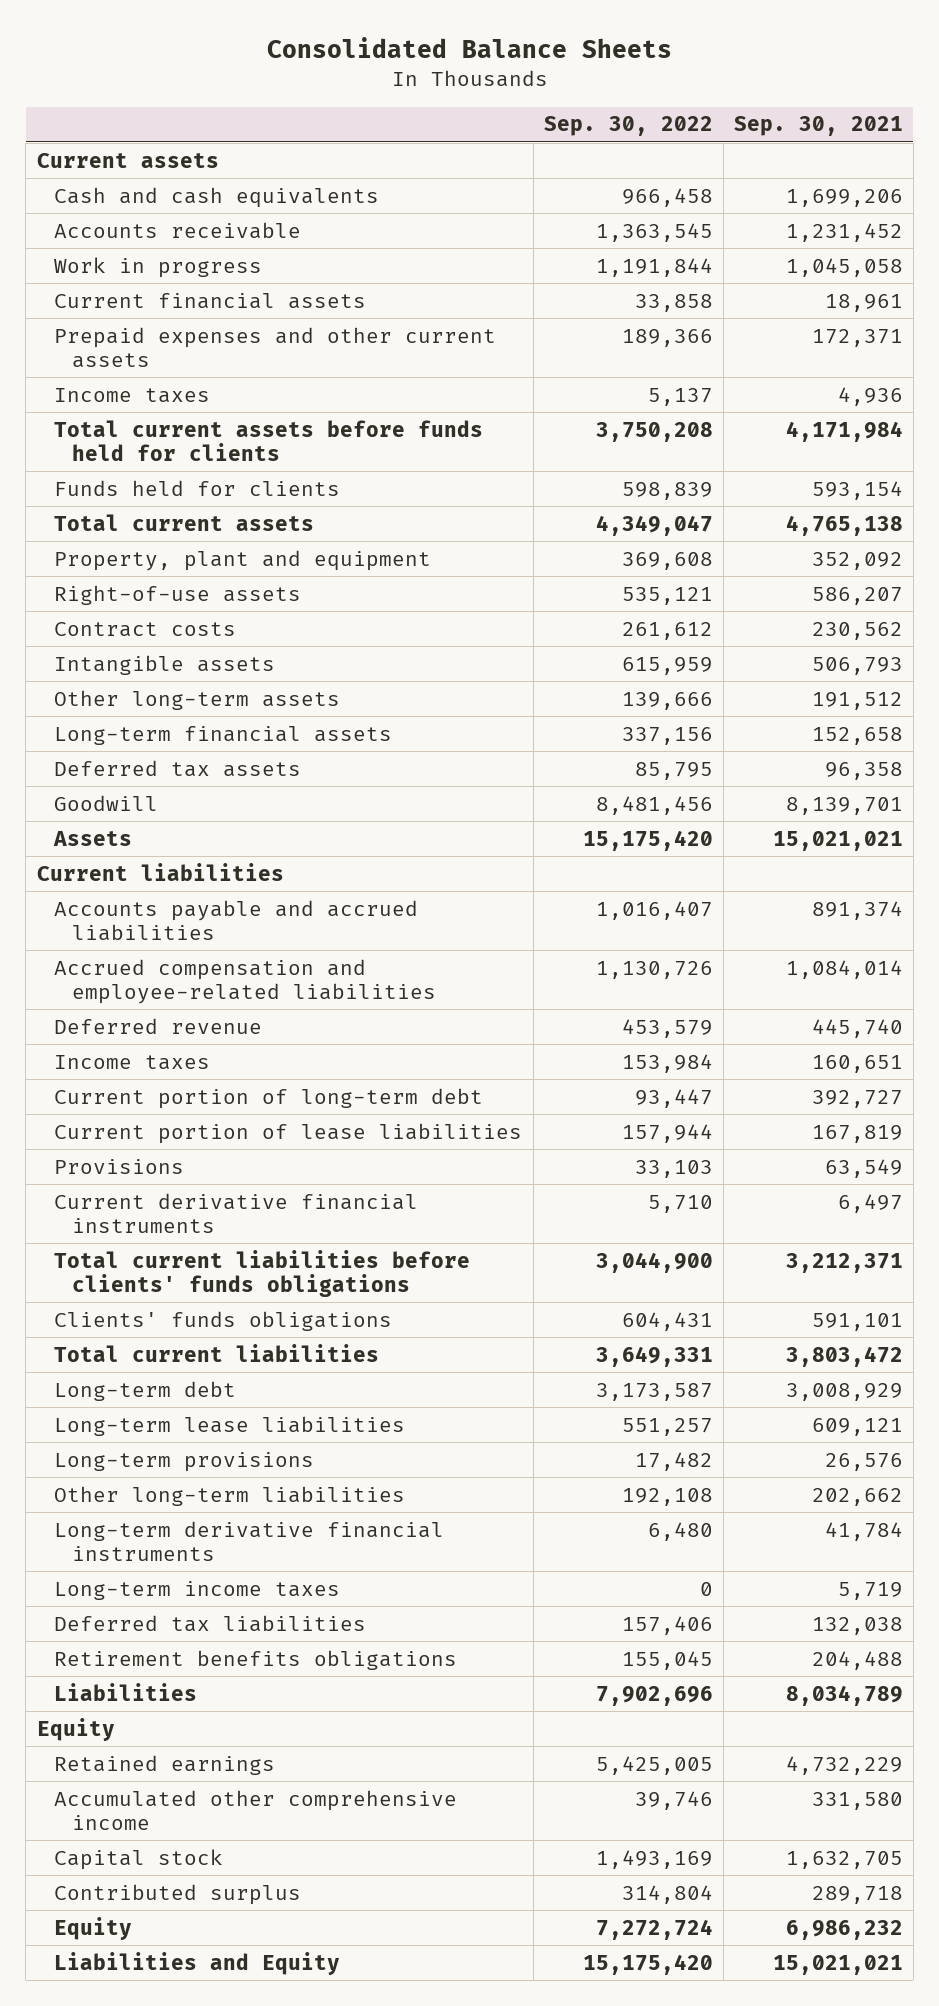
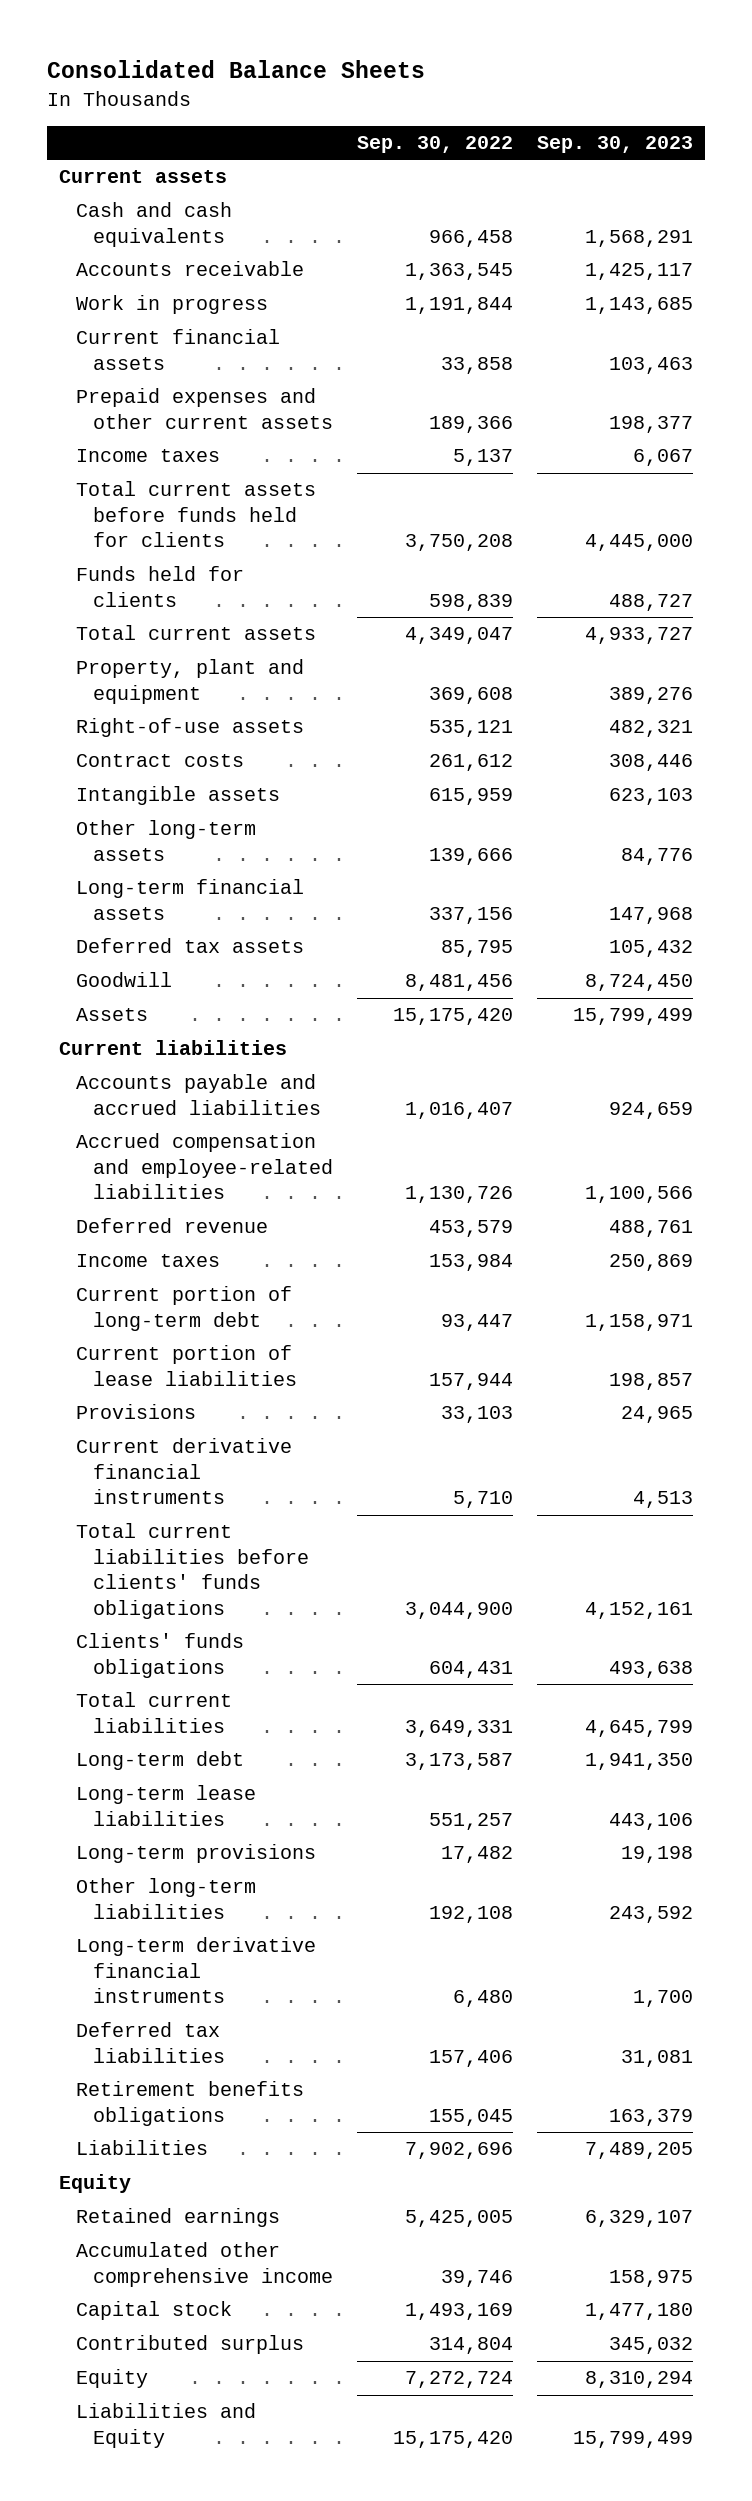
[733,116,903,137] Sep. 30, 2021 -> none
none -> [536,136,693,154] Sep. 30, 2023
[54,1580,341,1600] Long-term income taxes -> none

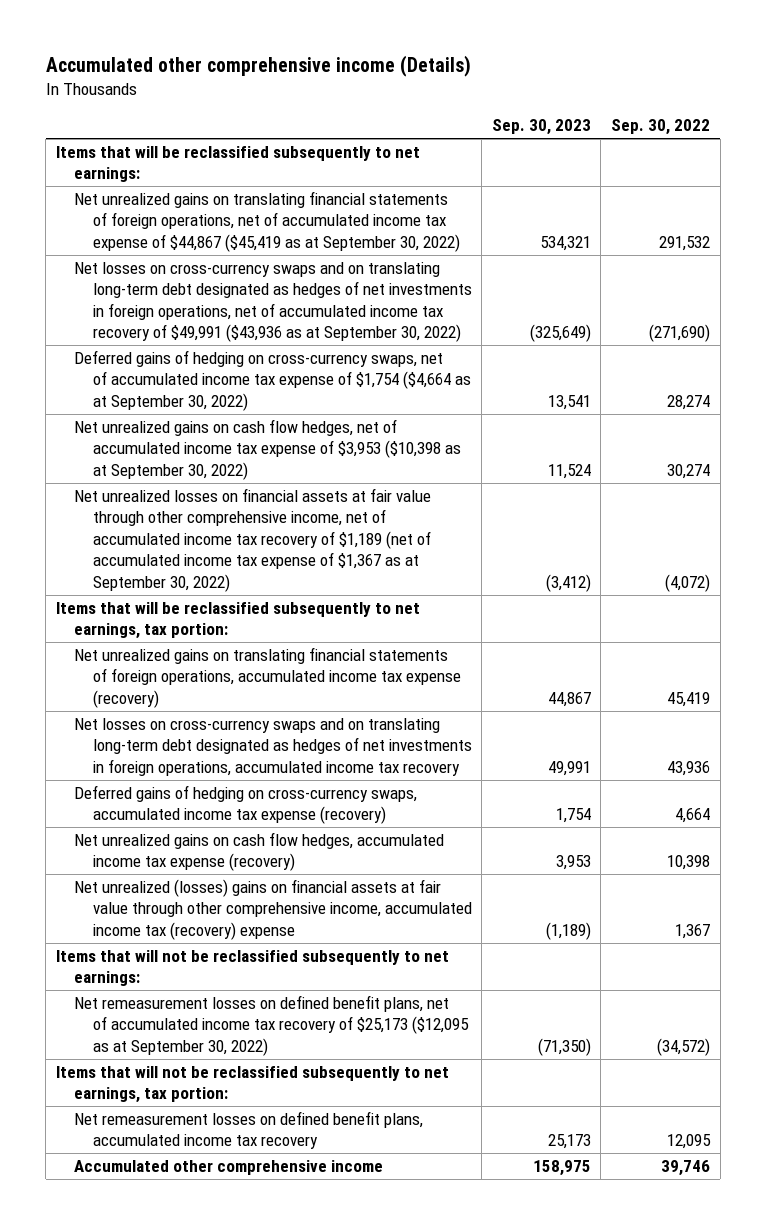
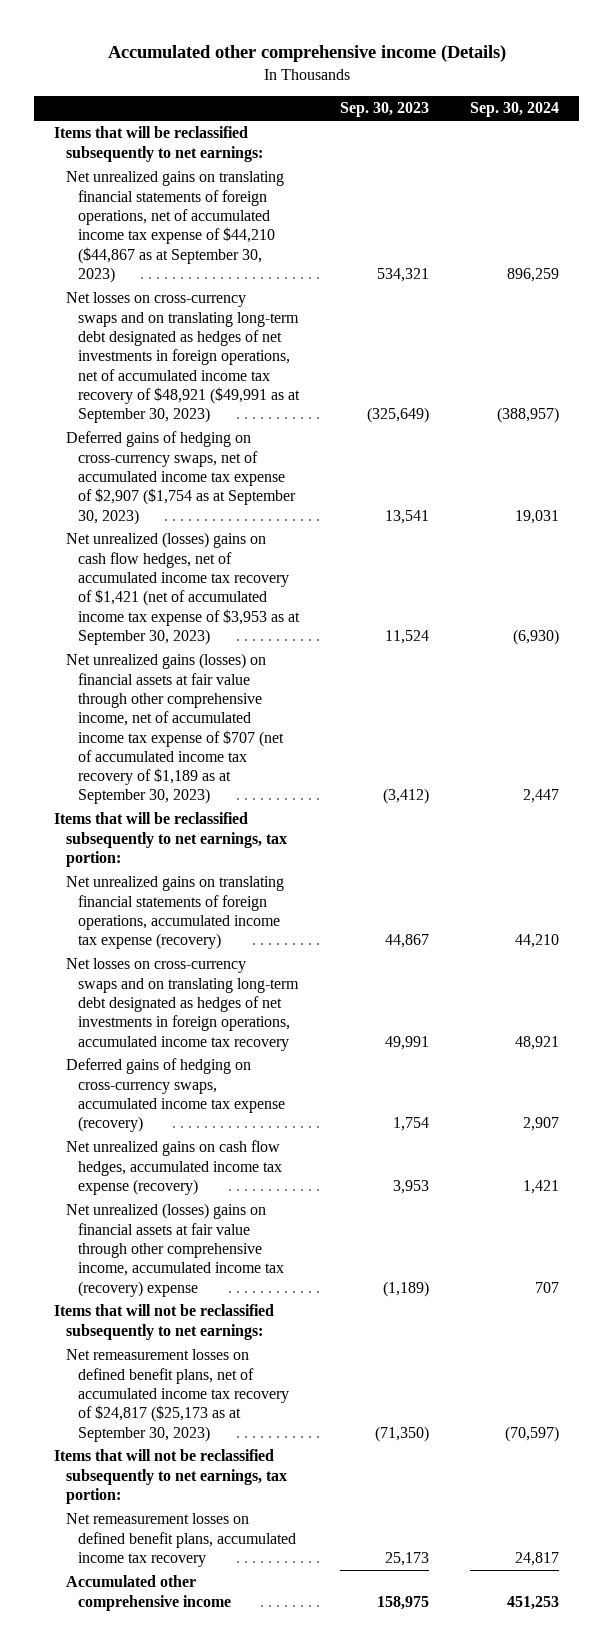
[611,119,711,136] Sep. 30, 2022 -> none
none -> [470,102,560,118] Sep. 30, 2024
[74,191,460,252] Net unrealized gains on translating financial statements of foreign operations, net of accumulated income tax expense of $44,867 ($45,419 as at September 30, 2022) -> [66,171,285,283] Net unrealized gains on translating financial statements of foreign operations, net of accumulated income tax expense of $44,210 ($44,867 as at September 30, 2023)
[74,262,472,343] Net losses on cross-currency swaps and on translating long-term debt designated as hedges of net investments in foreign operations, net of accumulated income tax recovery of $49,991 ($43,936 as at September 30, 2022) -> [66,292,301,424] Net losses on cross-currency swaps and on translating long-term debt designated as hedges of net investments in foreign operations, net of accumulated income tax recovery of $48,921 ($49,991 as at September 30, 2023)
[74,350,471,411] Deferred gains of hedging on cross-currency swaps, net of accumulated income tax expense of $1,754 ($4,664 as at September 30, 2022) -> [66,431,297,525] Deferred gains of hedging on cross-currency swaps, net of accumulated income tax expense of $2,907 ($1,754 as at September 30, 2023)
[74,419,461,480] Net unrealized gains on cash flow hedges, net of accumulated income tax expense of $3,953 ($10,398 as at September 30, 2022) -> [66,532,301,645] Net unrealized (losses) gains on cash flow hedges, net of accumulated income tax recovery of $1,421 (net of accumulated income tax expense of $3,953 as at September 30, 2023)
[74,488,432,592] Net unrealized losses on financial assets at fair value through other comprehensive income, net of accumulated income tax recovery of $1,189 (net of accumulated income tax expense of $1,367 as at September 30, 2022) -> [66,653,285,805] Net unrealized gains (losses) on financial assets at fair value through other comprehensive income, net of accumulated income tax expense of $707 (net of accumulated income tax recovery of $1,189 as at September 30, 2023)
[74,995,469,1056] Net remeasurement losses on defined benefit plans, net of accumulated income tax recovery of $25,173 ($12,095 as at September 30, 2022) -> [66,1349,290,1442] Net remeasurement losses on defined benefit plans, net of accumulated income tax recovery of $24,817 ($25,173 as at September 30, 2023)

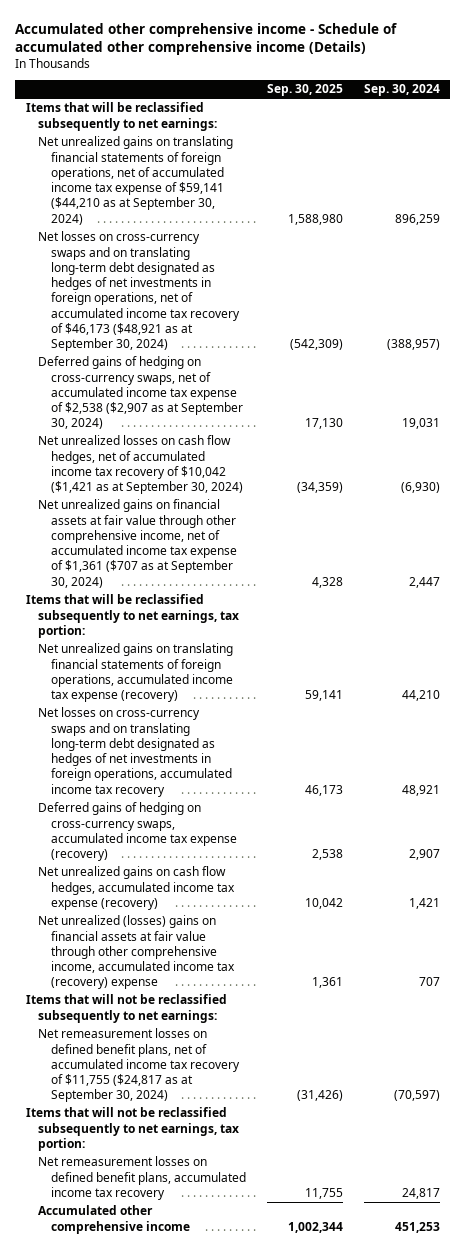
[107,45,506,63] Accumulated other comprehensive income (Details) -> [15,22,398,56] Accumulated other comprehensive income - Schedule of accumulated other comprehensive income (Details)
[340,102,430,118] Sep. 30, 2023 -> none
none -> [266,84,343,97] Sep. 30, 2025
[66,171,285,283] Net unrealized gains on translating financial statements of foreign operations, net of accumulated income tax expense of $44,210 ($44,867 as at September 30, 2023) -> [38,136,234,225] Net unrealized gains on translating financial statements of foreign operations, net of accumulated income tax expense of $59,141 ($44,210 as at September 30, 2024)
[66,292,301,424] Net losses on cross-currency swaps and on translating long-term debt designated as hedges of net investments in foreign operations, net of accumulated income tax recovery of $48,921 ($49,991 as at September 30, 2023) -> [38,231,240,352] Net losses on cross-currency swaps and on translating long-term debt designated as hedges of net investments in foreign operations, net of accumulated income tax recovery of $46,173 ($48,921 as at September 30, 2024)
[66,431,297,525] Deferred gains of hedging on cross-currency swaps, net of accumulated income tax expense of $2,907 ($1,754 as at September 30, 2023) -> [38,356,243,430] Deferred gains of hedging on cross-currency swaps, net of accumulated income tax expense of $2,538 ($2,907 as at September 30, 2024)
[66,532,301,645] Net unrealized (losses) gains on cash flow hedges, net of accumulated income tax recovery of $1,421 (net of accumulated income tax expense of $3,953 as at September 30, 2023) -> [38,435,243,495] Net unrealized losses on cash flow hedges, net of accumulated income tax recovery of $10,042 ($1,421 as at September 30, 2024)
[66,653,285,805] Net unrealized gains (losses) on financial assets at fair value through other comprehensive income, net of accumulated income tax expense of $707 (net of accumulated income tax recovery of $1,189 as at September 30, 2023) -> [38,499,237,588] Net unrealized gains on financial assets at fair value through other comprehensive income, net of accumulated income tax expense of $1,361 ($707 as at September 30, 2024)
[66,1349,290,1442] Net remeasurement losses on defined benefit plans, net of accumulated income tax recovery of $24,817 ($25,173 as at September 30, 2023) -> [38,1028,240,1103] Net remeasurement losses on defined benefit plans, net of accumulated income tax recovery of $11,755 ($24,817 as at September 30, 2024)

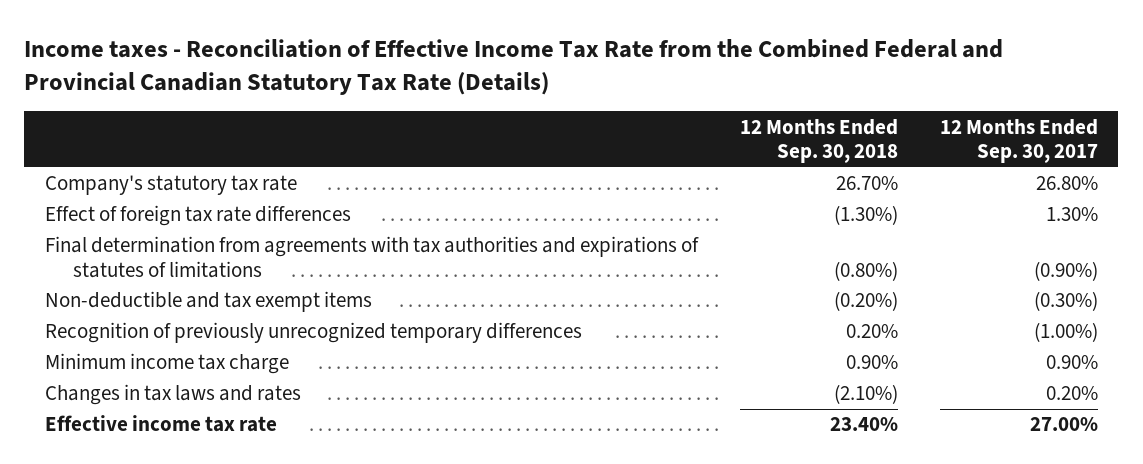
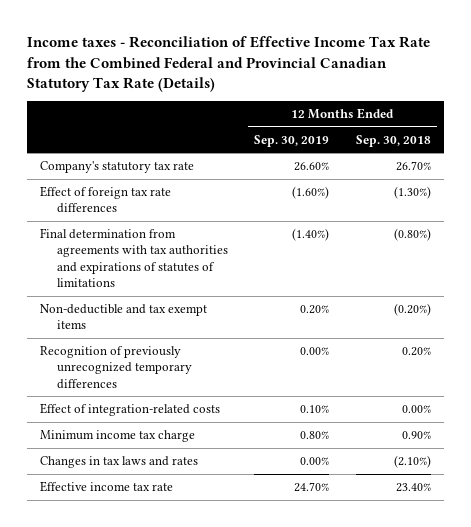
[939,118,1098,164] 12 Months Ended Sep. 30, 2017 -> none
none -> [254,134,330,147] Sep. 30, 2019
none -> [40,403,221,417] Effect of integration-related costs

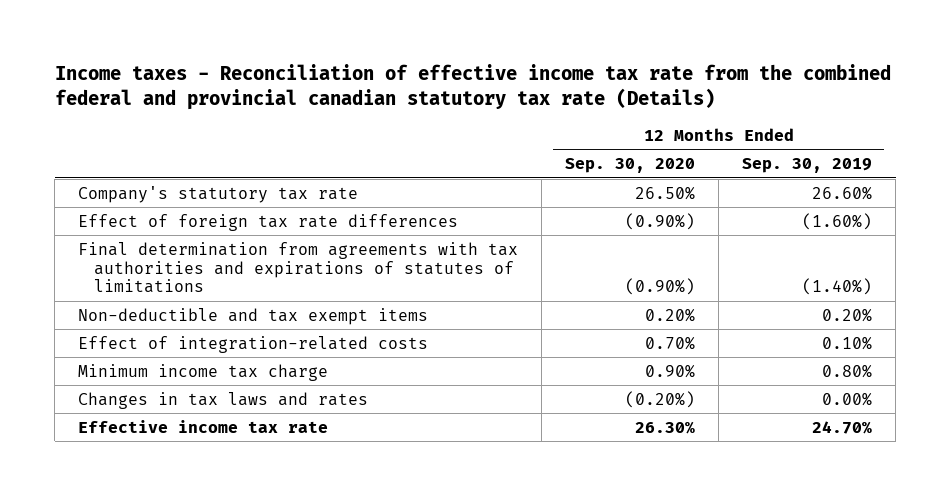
[27,36,431,92] Income taxes - Reconciliation of Effective Income Tax Rate from the Combined Federal and Provincial Canadian Statutory Tax Rate (Details) -> [54,63,891,110] Income taxes - Reconciliation of effective income tax rate from the combined federal and provincial canadian statutory tax rate (Details)
[355,134,431,147] Sep. 30, 2018 -> none
none -> [565,158,696,174] Sep. 30, 2020
[40,346,193,389] Recognition of previously unrecognized temporary differences -> none

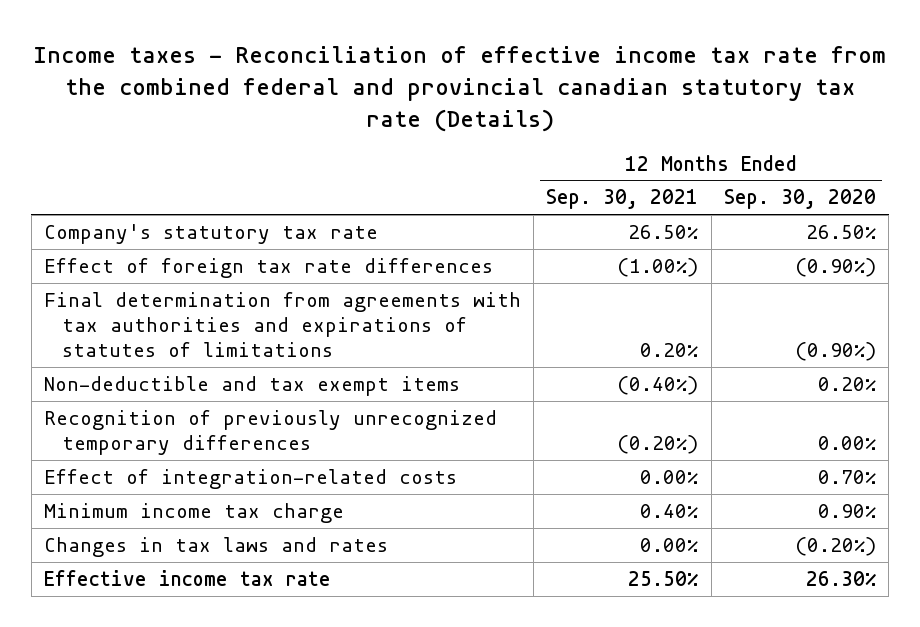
[742,158,873,174] Sep. 30, 2019 -> none
none -> [546,189,699,210] Sep. 30, 2021
none -> [43,409,497,456] Recognition of previously unrecognized temporary differences

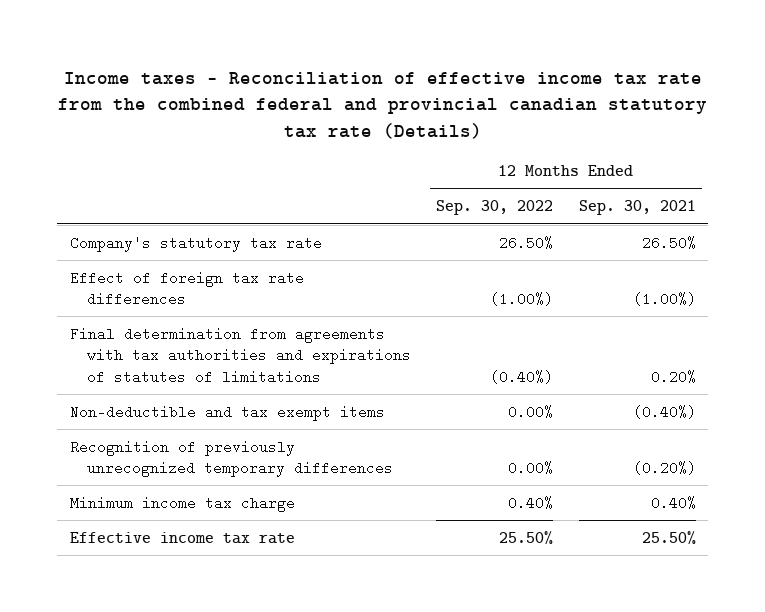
[723,189,876,210] Sep. 30, 2020 -> none
none -> [436,200,554,216] Sep. 30, 2022
[43,468,457,489] Effect of integration-related costs -> none
[43,536,388,557] Changes in tax laws and rates -> none

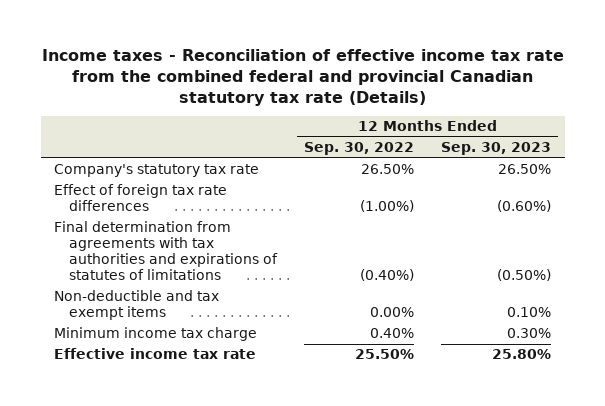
[57,71,707,139] Income taxes - Reconciliation of effective income tax rate from the combined federal and provincial canadian statutory tax rate (Details) -> [41,49,564,106] Income taxes - Reconciliation of effective income tax rate from the combined federal and provincial Canadian statutory tax rate (Details)
[578,200,696,216] Sep. 30, 2021 -> none
none -> [441,142,552,156] Sep. 30, 2023
[69,439,393,478] Recognition of previously unrecognized temporary differences -> none

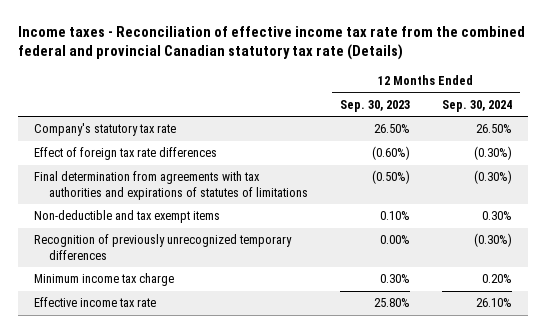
[304,142,415,156] Sep. 30, 2022 -> none
none -> [442,99,513,112] Sep. 30, 2024
none -> [34,234,293,260] Recognition of previously unrecognized temporary differences

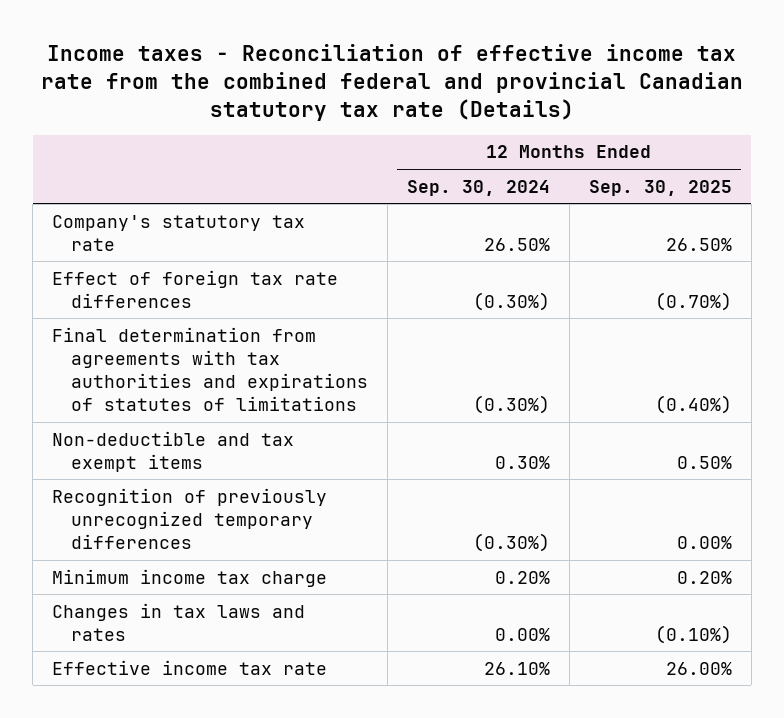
[339,99,410,112] Sep. 30, 2023 -> none
none -> [588,179,732,196] Sep. 30, 2025
none -> [51,602,305,641] Changes in tax laws and rates

